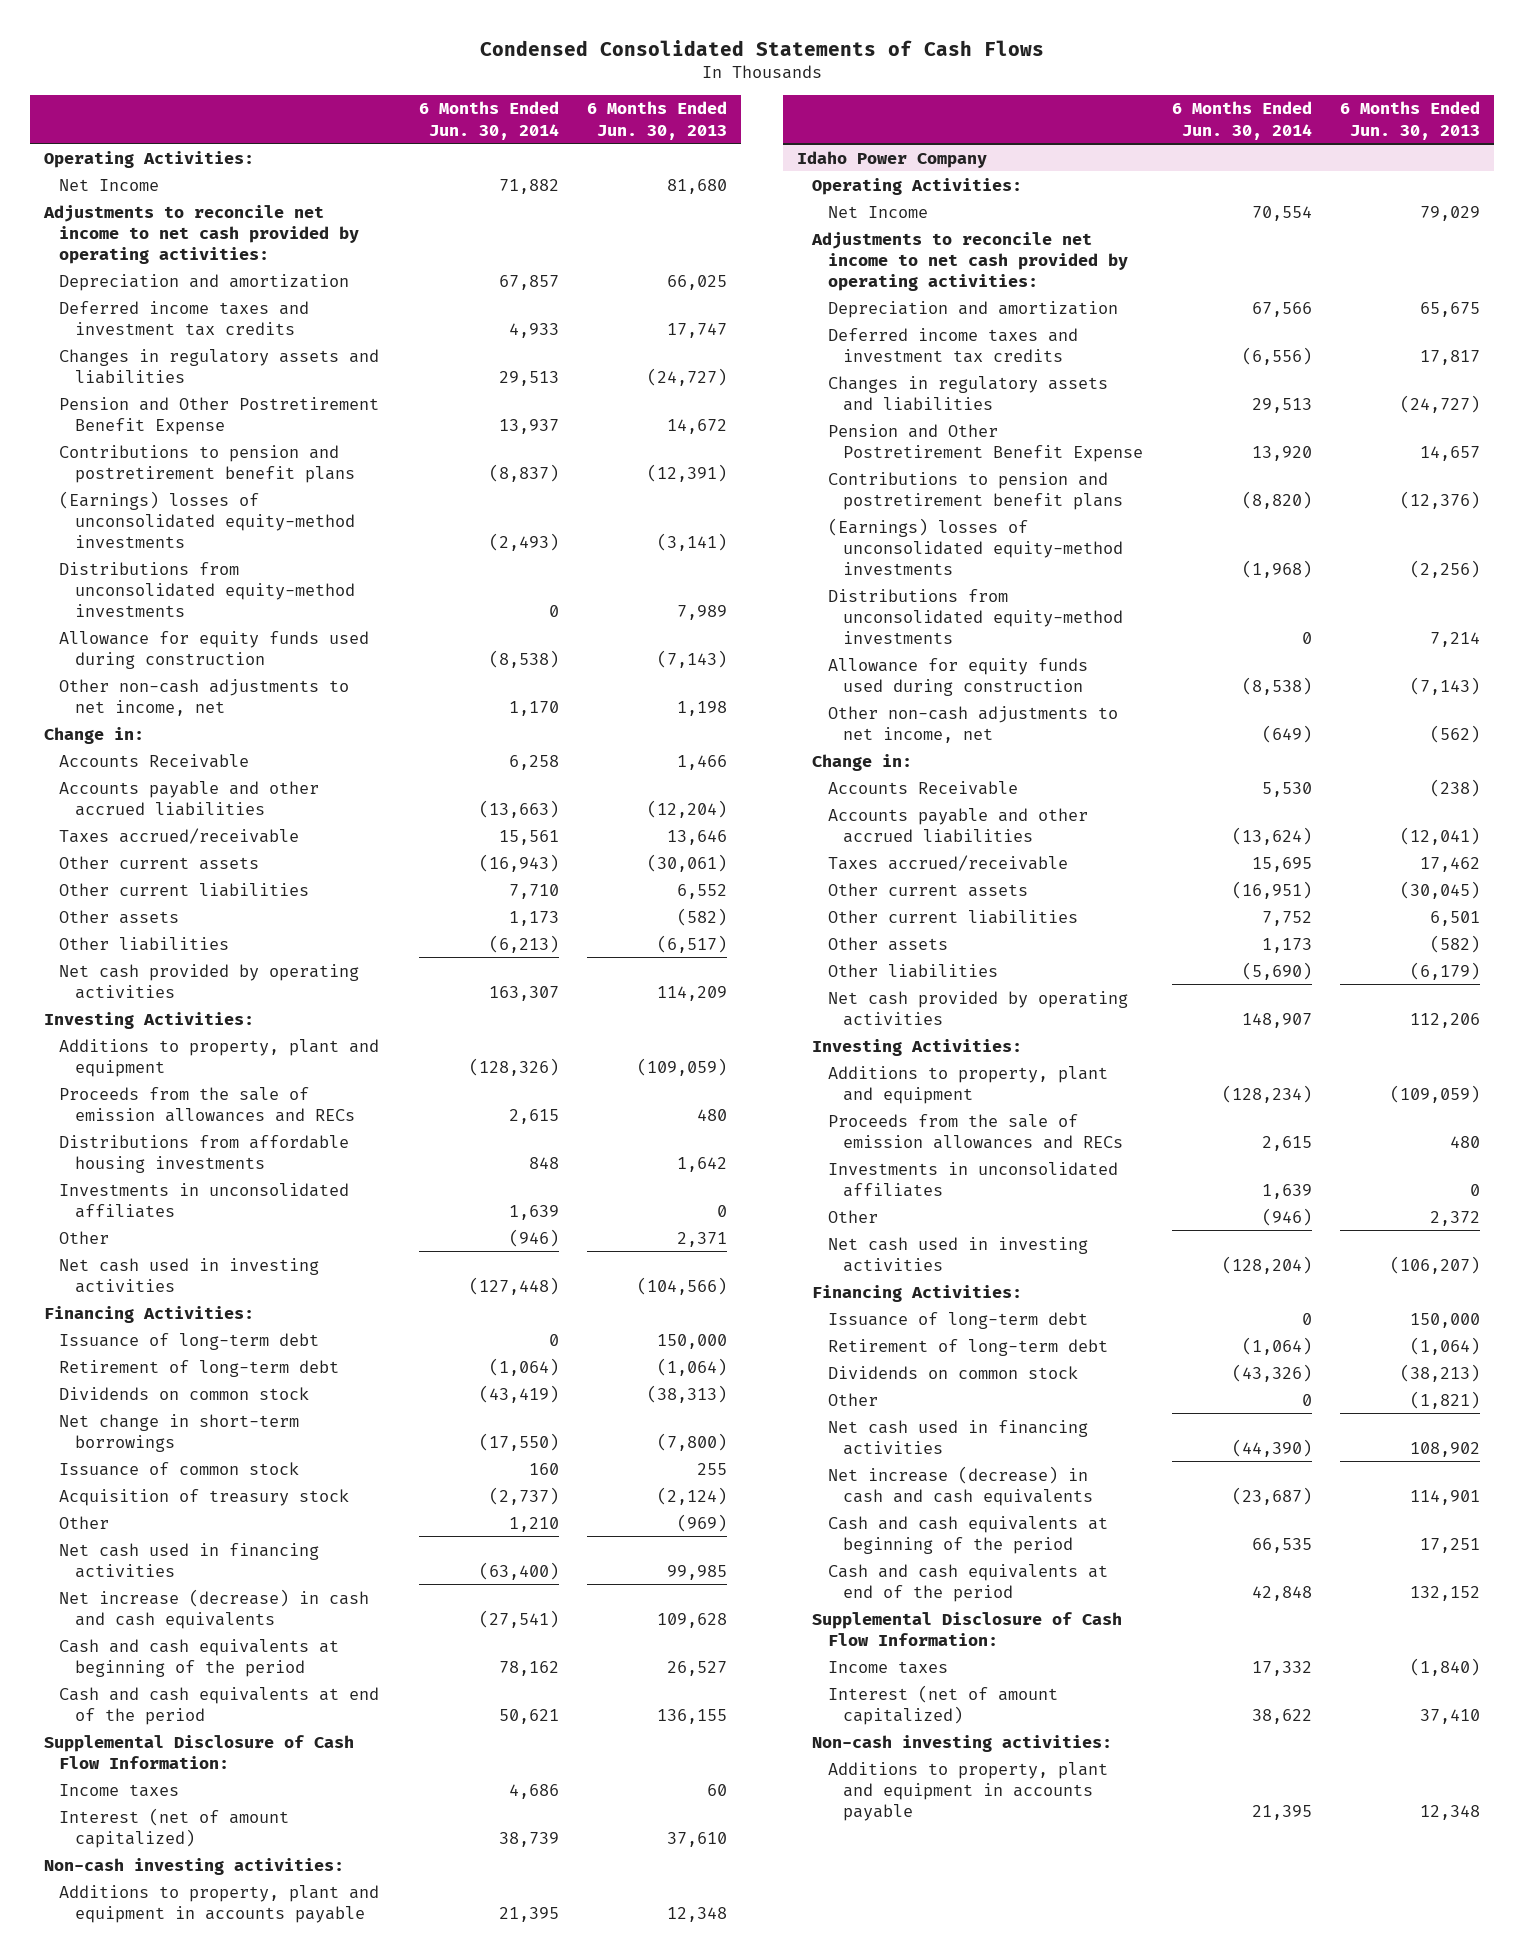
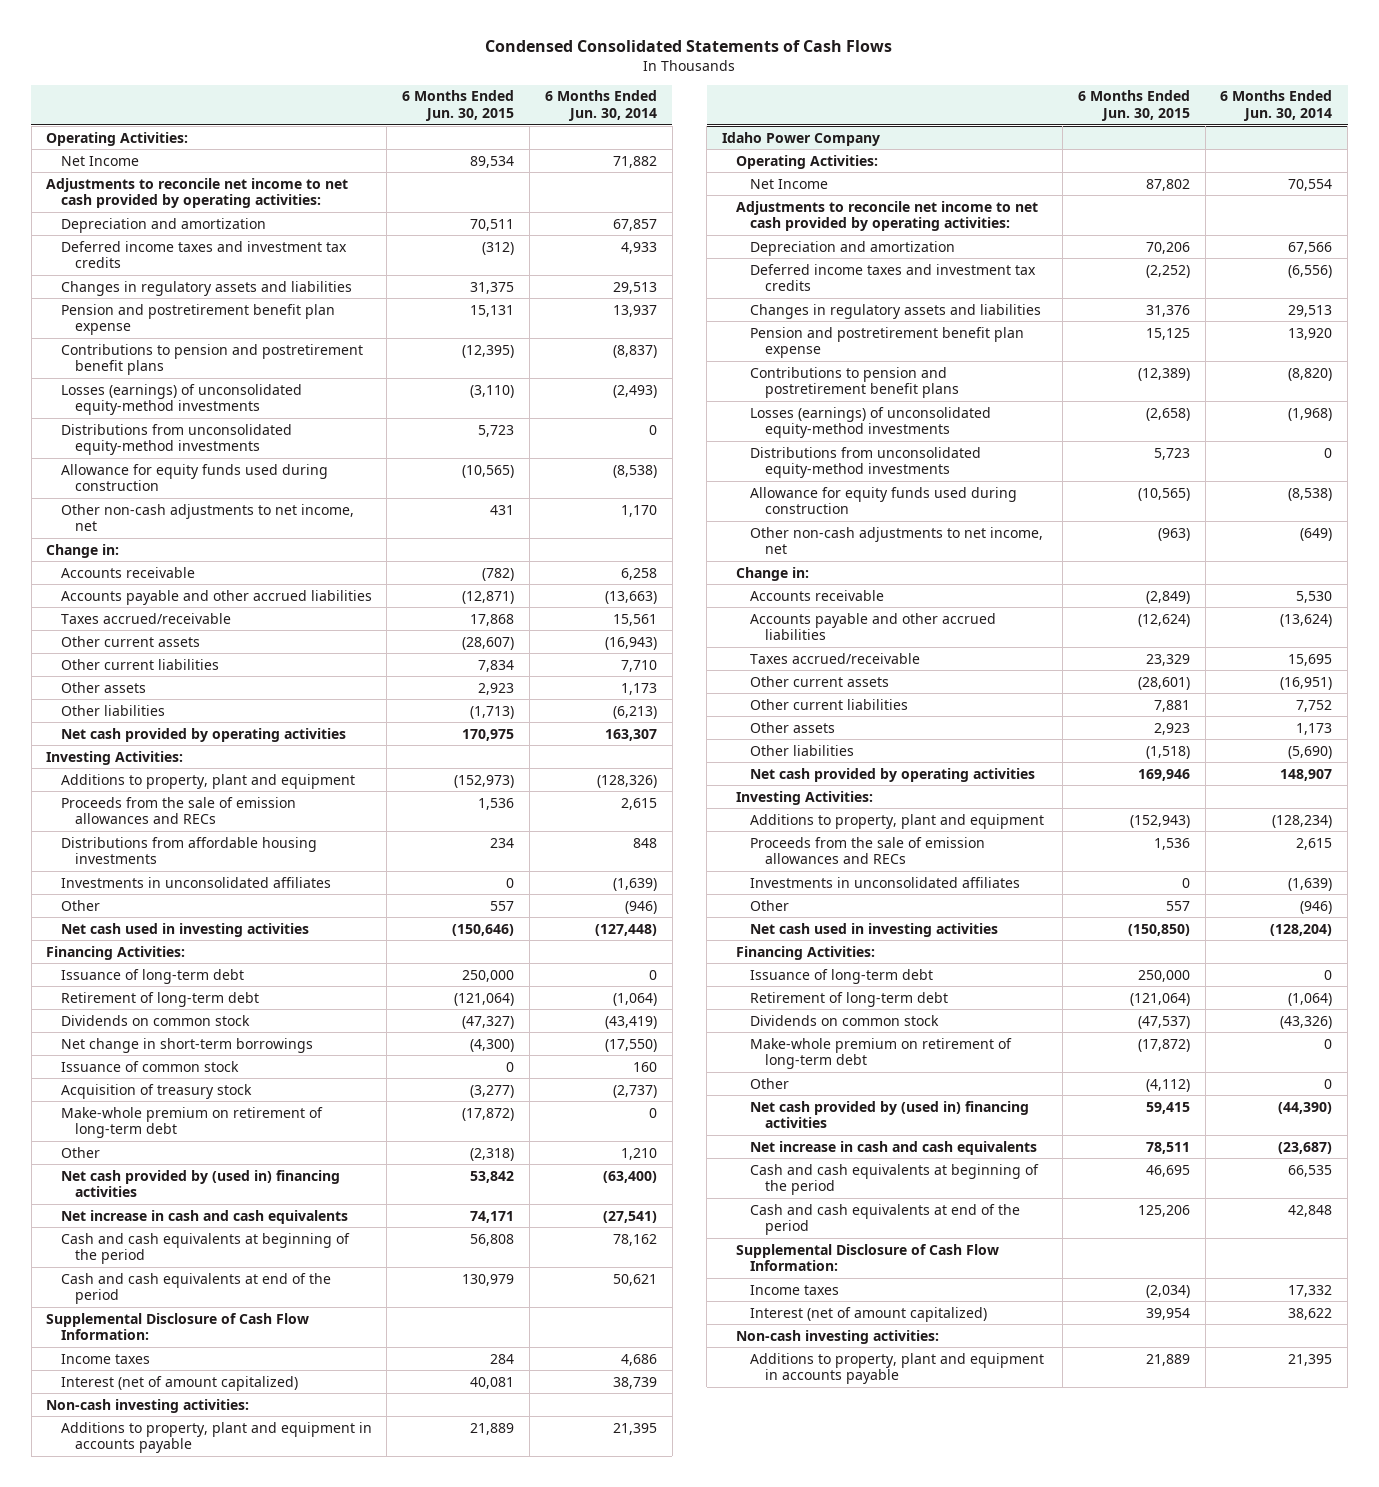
[586,101,727,140] 6 Months Ended Jun. 30, 2013 -> none
none -> [402,90,515,121] 6 Months Ended Jun. 30, 2015
[59,396,380,435] Pension and Other Postretirement Benefit Expense -> [60,303,335,336] Pension and postretirement benefit plan expense
[59,490,355,548] (Earnings) losses of unconsolidated equity-method investments -> [60,383,302,416] Losses (earnings) of unconsolidated equity-method investments
[59,753,250,768] Accounts Receivable -> [60,566,195,578] Accounts receivable
[508,1204,559,1220] 1,639 -> [612,877,657,891] (1,639)
none -> [60,1106,323,1139] Make-whole premium on retirement of long-term debt
[59,1542,320,1578] Net cash used in financing activities -> [60,1169,340,1198] Net cash provided by (used in) financing activities
[59,1588,370,1629] Net increase (decrease) in cash and cash equivalents -> [60,1209,348,1224] Net increase in cash and cash equivalents
[827,423,1144,462] Pension and Other Postretirement Benefit Expense -> [750,326,1025,359] Pension and postretirement benefit plan expense
[827,517,1124,575] (Earnings) losses of unconsolidated equity-method investments -> [750,406,992,439] Losses (earnings) of unconsolidated equity-method investments
[827,780,1018,795] Accounts Receivable -> [750,589,885,601] Accounts receivable
[1261,1183,1312,1199] 1,639 -> [1288,877,1333,891] (1,639)
none -> [750,1037,1013,1070] Make-whole premium on retirement of long-term debt
[827,1419,1088,1455] Net cash used in financing activities -> [750,1100,1030,1129] Net cash provided by (used in) financing activities
[827,1465,1094,1506] Net increase (decrease) in cash and cash equivalents -> [750,1140,1038,1155] Net increase in cash and cash equivalents

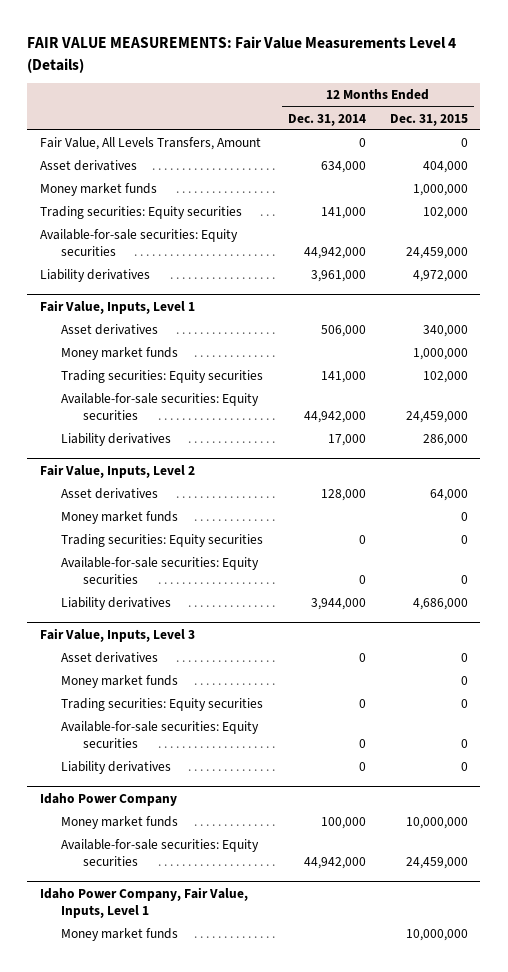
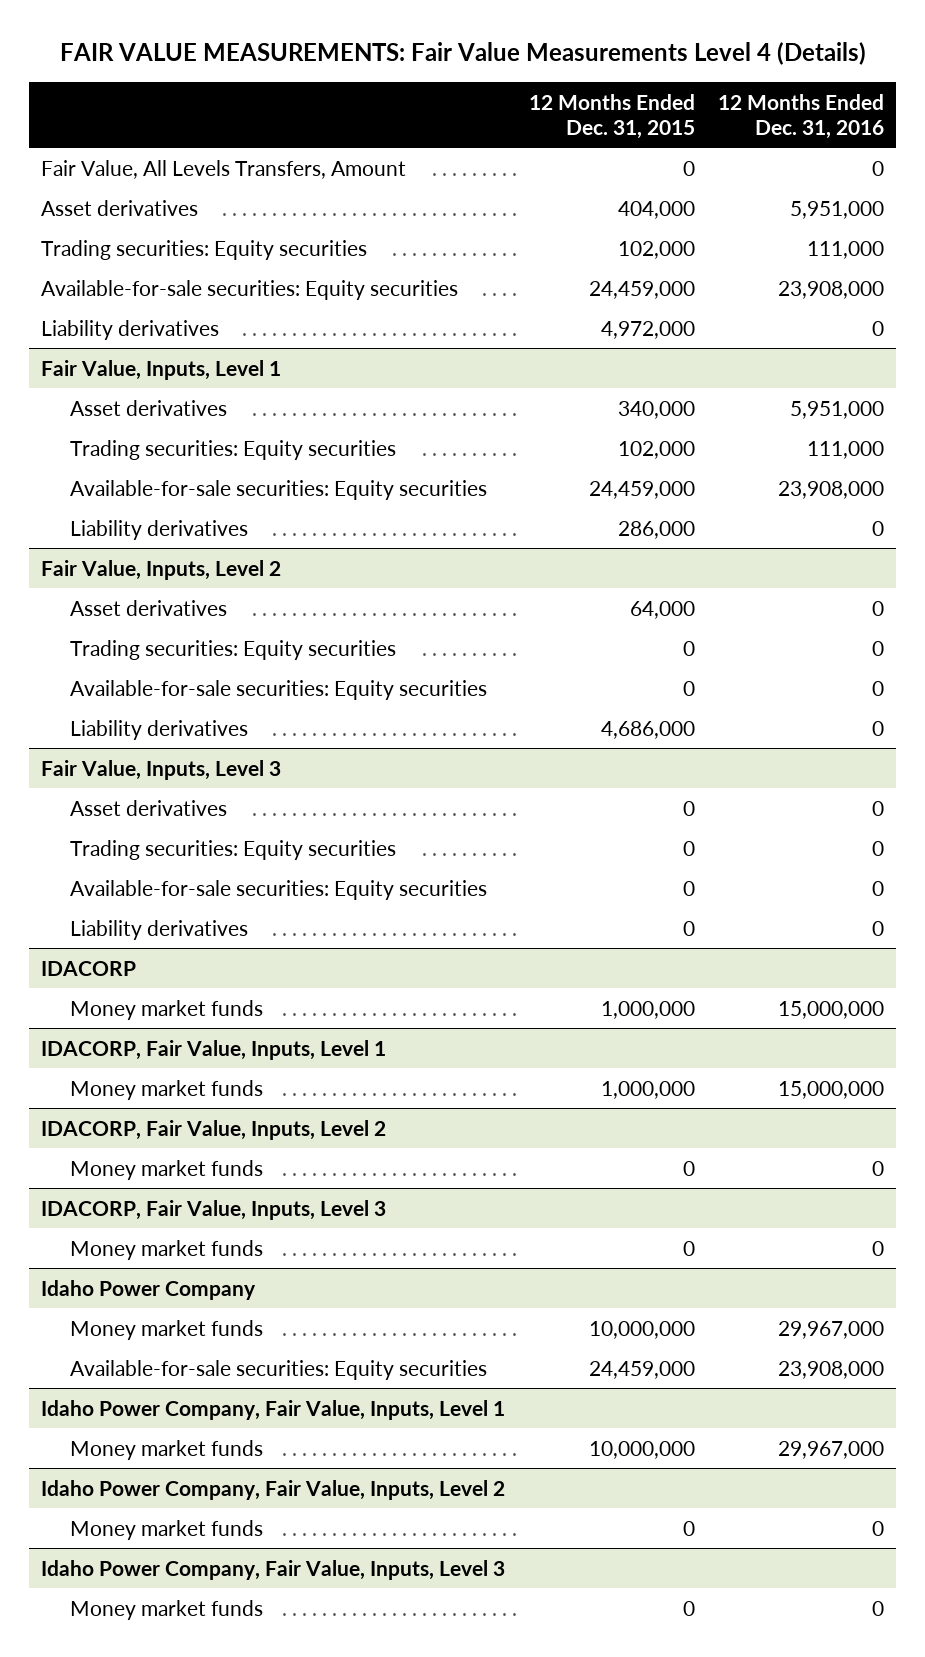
[287,113,366,126] Dec. 31, 2014 -> none
none -> [718,93,885,139] 12 Months Ended Dec. 31, 2016
[39,183,157,197] Money market funds -> none
[61,347,179,361] Money market funds -> none
[61,511,179,525] Money market funds -> none
[61,675,179,689] Money market funds -> none
none -> [40,960,136,976] IDACORP
none -> [70,999,264,1020] Money market funds
none -> [40,1039,386,1060] IDACORP, Fair Value, Inputs, Level 1
none -> [70,1079,264,1100] Money market funds
none -> [40,1119,386,1140] IDACORP, Fair Value, Inputs, Level 2
none -> [70,1159,264,1180] Money market funds
none -> [40,1199,386,1220] IDACORP, Fair Value, Inputs, Level 3
none -> [70,1239,264,1260] Money market funds
none -> [40,1479,505,1500] Idaho Power Company, Fair Value, Inputs, Level 2
none -> [70,1519,264,1540] Money market funds
none -> [40,1559,505,1580] Idaho Power Company, Fair Value, Inputs, Level 3
none -> [70,1599,264,1620] Money market funds

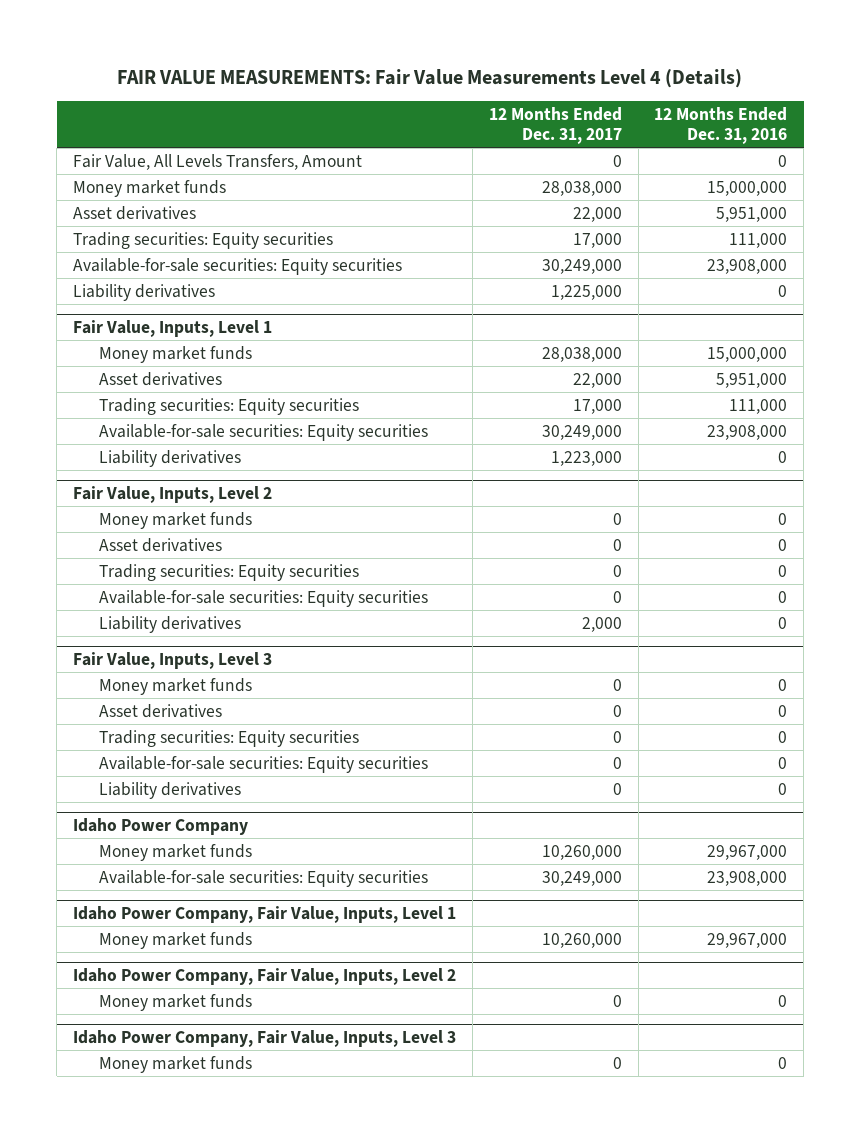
[528,93,695,139] 12 Months Ended Dec. 31, 2015 -> none
none -> [488,106,622,144] 12 Months Ended Dec. 31, 2017
none -> [73,179,227,197] Money market funds
none -> [98,345,252,363] Money market funds
none -> [98,511,252,529] Money market funds
none -> [98,677,252,695] Money market funds
[40,960,136,976] IDACORP -> none
[70,999,264,1020] Money market funds -> none
[40,1039,386,1060] IDACORP, Fair Value, Inputs, Level 1 -> none
[70,1079,264,1100] Money market funds -> none
[40,1119,386,1140] IDACORP, Fair Value, Inputs, Level 2 -> none
[70,1159,264,1180] Money market funds -> none
[40,1199,386,1220] IDACORP, Fair Value, Inputs, Level 3 -> none
[70,1239,264,1260] Money market funds -> none

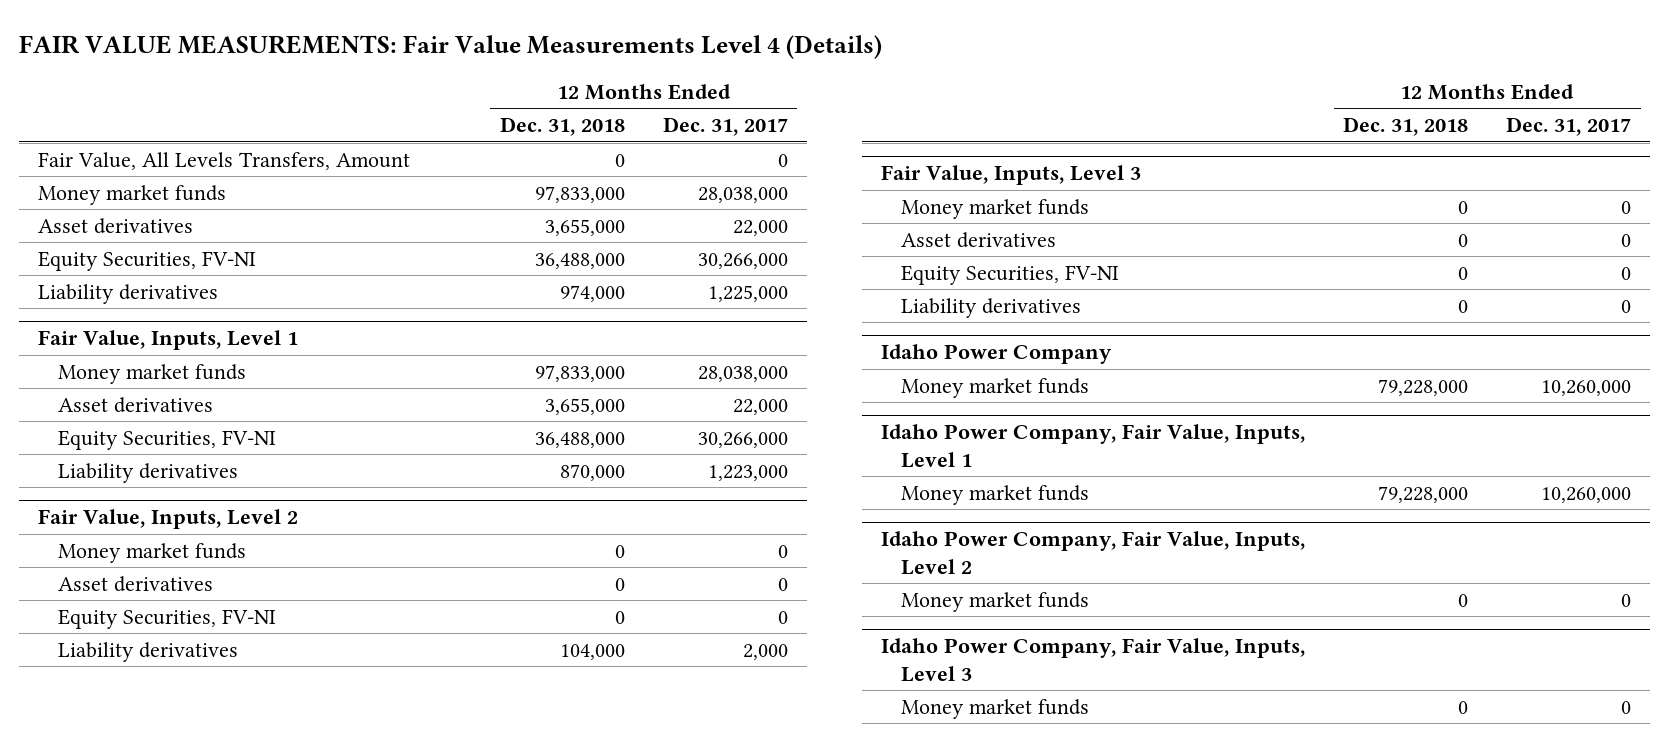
[654,106,788,144] 12 Months Ended Dec. 31, 2016 -> none
none -> [499,117,625,137] Dec. 31, 2018
[73,231,334,249] Trading securities: Equity securities -> none
[73,257,403,275] Available-for-sale securities: Equity securities -> none
none -> [37,250,256,271] Equity Securities, FV-NI
[98,397,359,415] Trading securities: Equity securities -> none
[98,423,428,441] Available-for-sale securities: Equity securities -> none
none -> [57,429,276,450] Equity Securities, FV-NI
[98,563,359,581] Trading securities: Equity securities -> none
[98,589,428,607] Available-for-sale securities: Equity securities -> none
none -> [57,608,276,629] Equity Securities, FV-NI
[98,729,359,747] Trading securities: Equity securities -> none
[98,755,428,773] Available-for-sale securities: Equity securities -> none
none -> [901,264,1120,285] Equity Securities, FV-NI
[98,869,428,887] Available-for-sale securities: Equity securities -> none

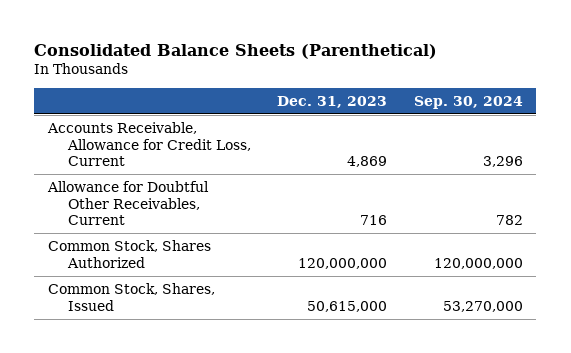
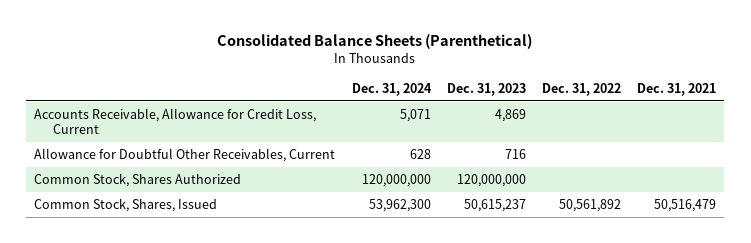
[413,95,523,109] Sep. 30, 2024 -> none
none -> [351,82,432,96] Dec. 31, 2024
none -> [542,82,622,96] Dec. 31, 2022
none -> [637,82,717,96] Dec. 31, 2021
[307,300,388,312] 50,615,000 -> [463,198,526,212] 50,615,237

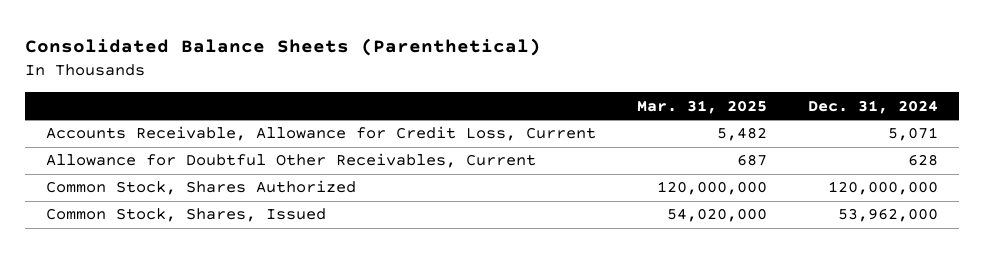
[446,82,526,96] Dec. 31, 2023 -> none
[542,82,622,96] Dec. 31, 2022 -> none
[637,82,717,96] Dec. 31, 2021 -> none
none -> [637,99,768,114] Mar. 31, 2025
[368,198,431,212] 53,962,300 -> [838,208,939,223] 53,962,000

